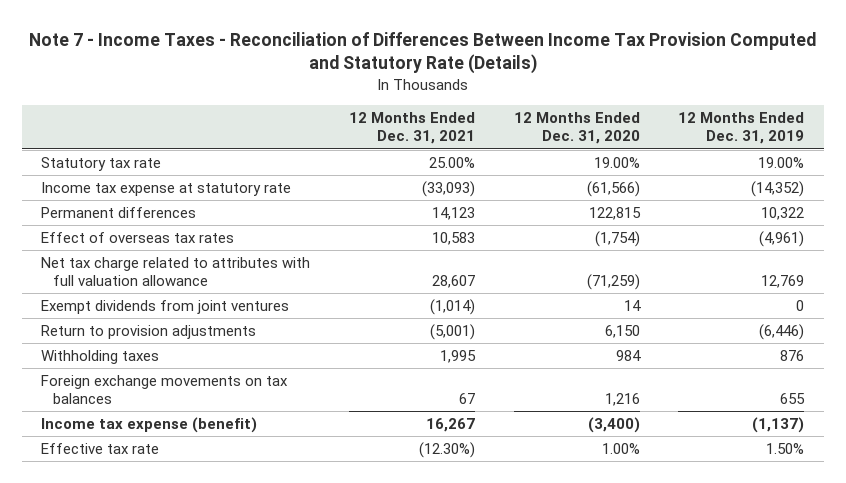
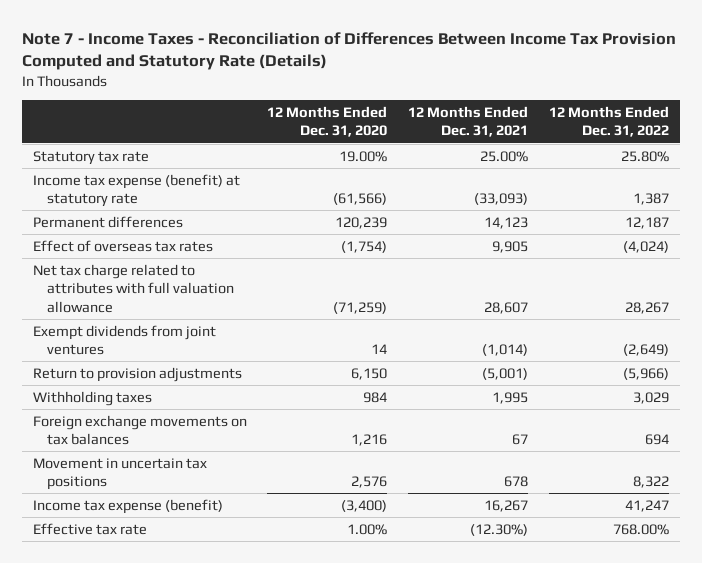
[678,112,805,145] 12 Months Ended Dec. 31, 2019 -> none
none -> [549,105,670,138] 12 Months Ended Dec. 31, 2022
[41,182,292,197] Income tax expense at statutory rate -> [32,173,240,208] Income tax expense (benefit) at statutory rate
[588,207,641,221] 122,815 -> [335,216,388,229] 120,239
[431,232,475,246] 10,583 -> [492,240,529,253] 9,905
none -> [32,457,207,491] Movement in uncertain tax positions

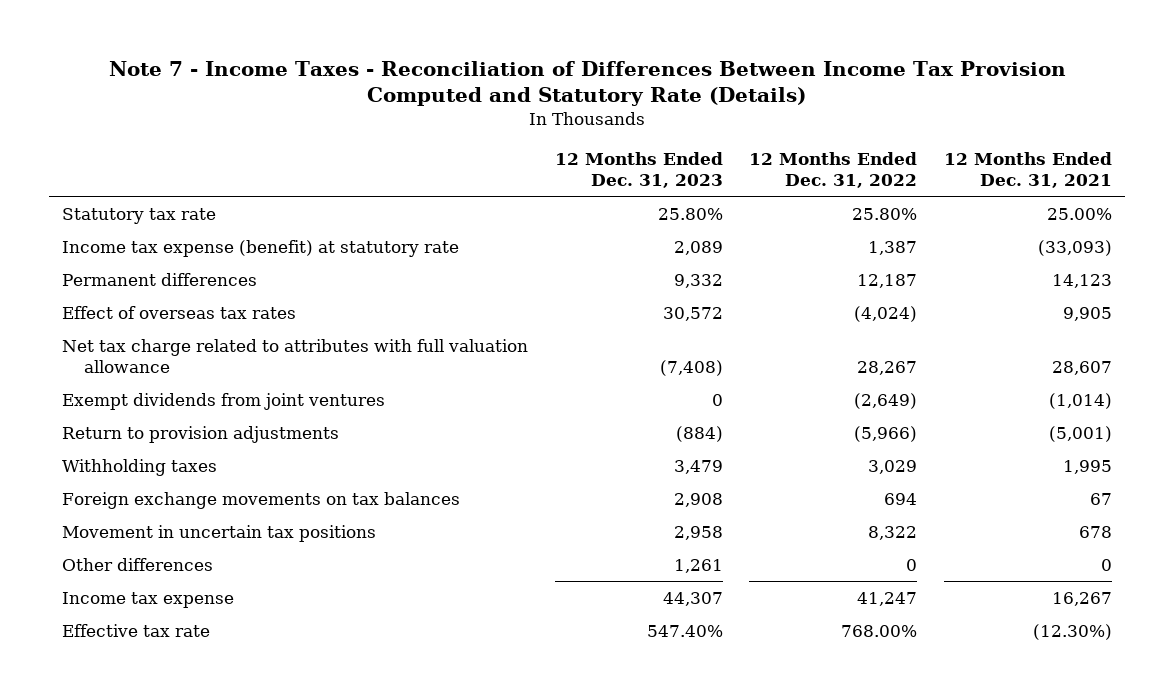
[267,105,388,138] 12 Months Ended Dec. 31, 2020 -> none
none -> [554,151,723,189] 12 Months Ended Dec. 31, 2023
none -> [62,557,214,571] Other differences
[32,498,223,514] Income tax expense (benefit) -> [62,591,235,608] Income tax expense

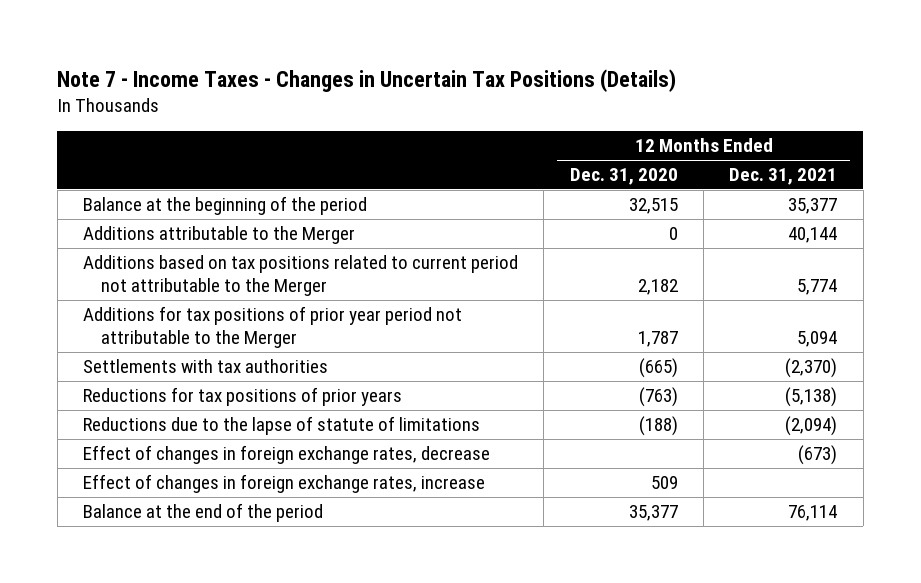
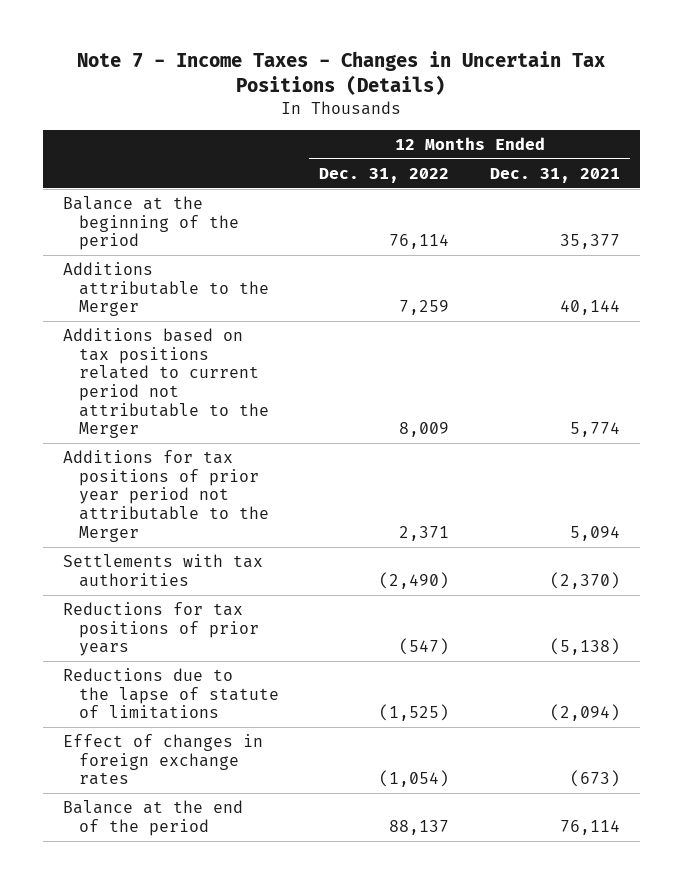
[569,168,678,186] Dec. 31, 2020 -> none
none -> [319,167,450,183] Dec. 31, 2022
[83,474,486,494] Effect of changes in foreign exchange rates, increase -> none
[83,445,491,465] Effect of changes in foreign exchange rates, decrease -> [62,734,263,786] Effect of changes in foreign exchange rates

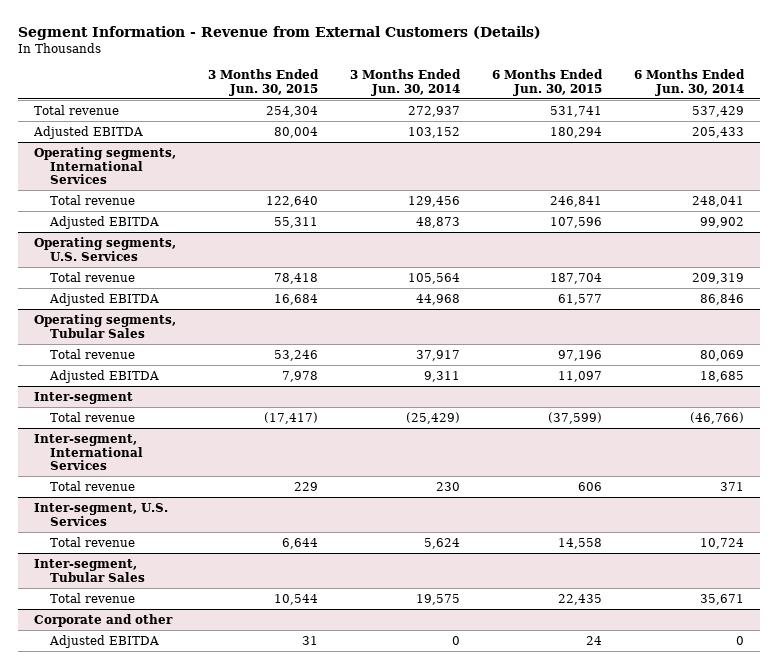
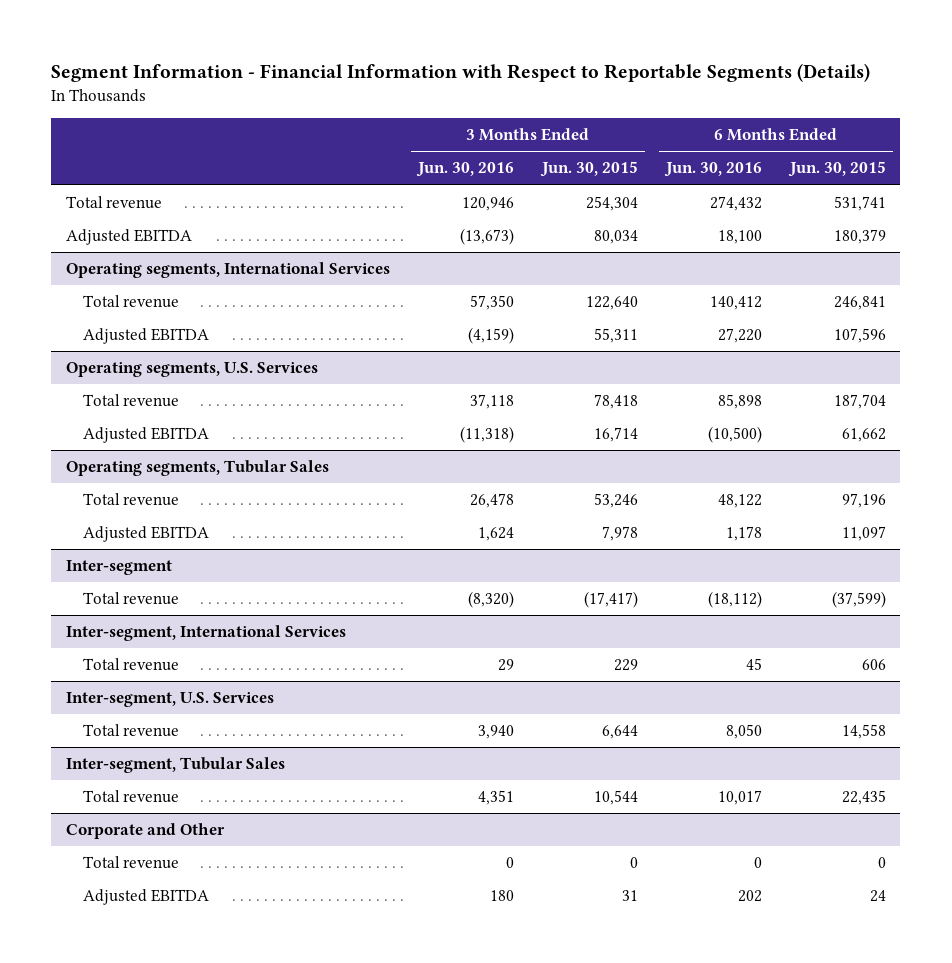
[18,25,542,40] Segment Information - Revenue from External Customers (Details) -> [51,62,871,82] Segment Information - Financial Information with Respect to Reportable Segments (Details)
[350,69,462,96] 3 Months Ended Jun. 30, 2014 -> none
[634,69,746,96] 6 Months Ended Jun. 30, 2014 -> none
none -> [415,162,514,178] Jun. 30, 2016
none -> [664,162,763,178] Jun. 30, 2016
[274,126,319,138] 80,004 -> [593,230,638,245] 80,034
[550,126,603,138] 180,294 -> [834,229,887,245] 180,379
[274,293,319,305] 16,684 -> [593,427,638,443] 16,714
[558,293,603,305] 61,577 -> [842,428,887,443] 61,662
[34,613,174,627] Corporate and other -> [65,823,225,840] Corporate and Other
none -> [83,856,180,870] Total revenue

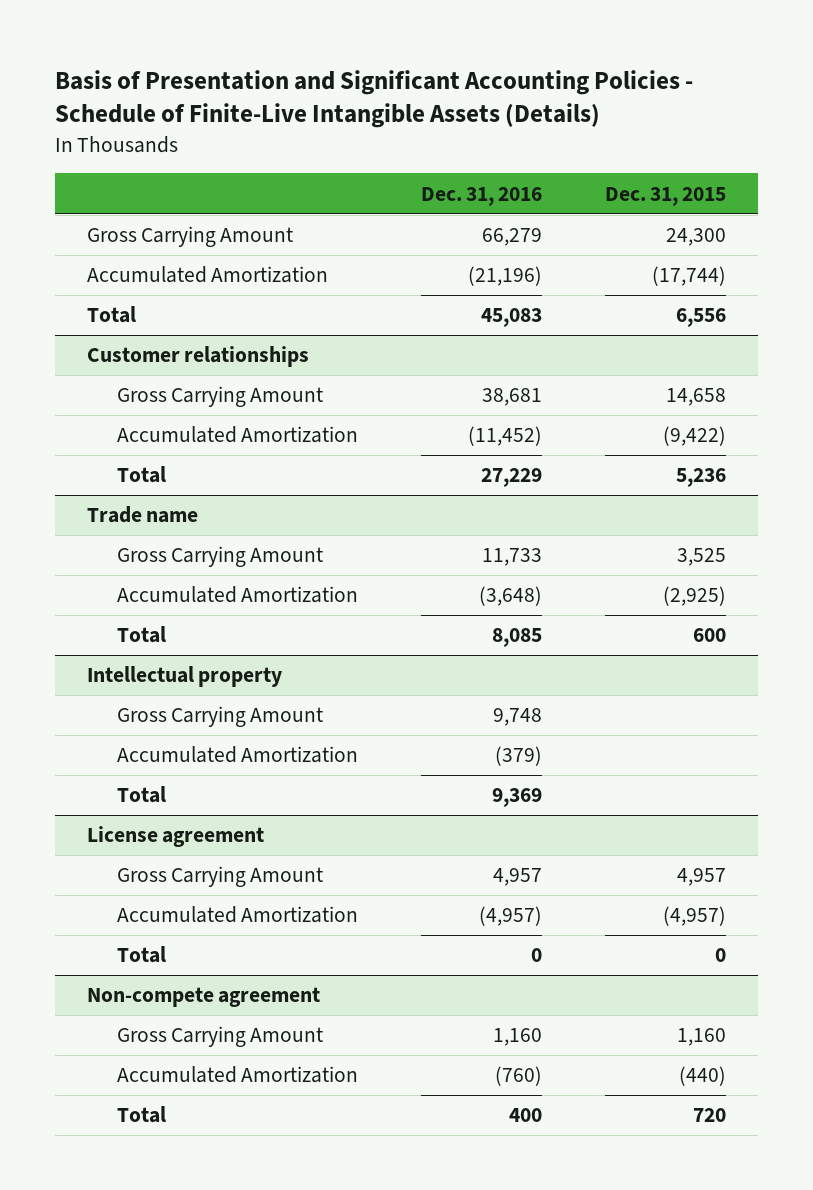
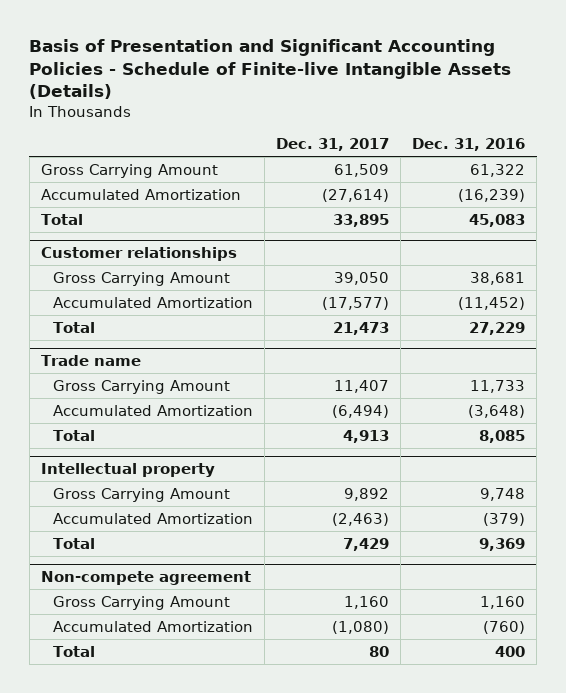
[55,69,694,129] Basis of Presentation and Significant Accounting Policies - Schedule of Finite-Live Intangible Assets (Details) -> [29,38,512,100] Basis of Presentation and Significant Accounting Policies - Schedule of Finite-live Intangible Assets (Details)
[605,186,727,206] Dec. 31, 2015 -> none
none -> [276,138,390,152] Dec. 31, 2017
[481,228,542,247] 66,279 -> [470,163,526,177] 61,322
[467,266,542,287] (21,196) -> [458,188,526,202] (16,239)
[86,826,264,848] License agreement -> none
[116,866,323,888] Gross Carrying Amount -> none
[116,906,358,924] Accumulated Amortization -> none
[116,946,166,964] Total -> none

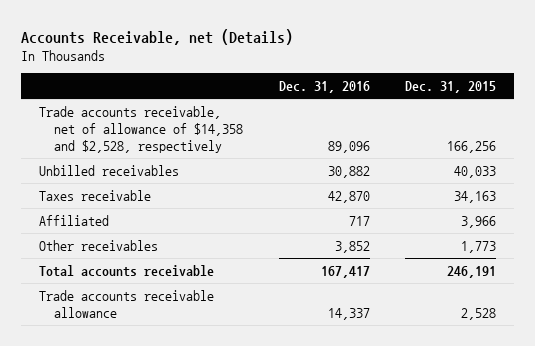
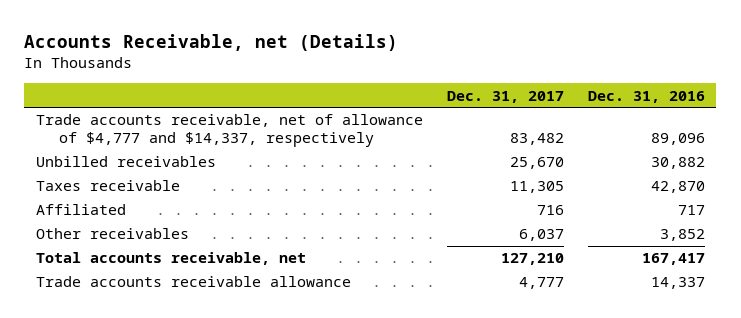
[405,81,497,94] Dec. 31, 2015 -> none
none -> [446,90,564,103] Dec. 31, 2017
[39,105,244,153] Trade accounts receivable, net of allowance of $14,358 and $2,528, respectively -> [36,114,424,148] Trade accounts receivable, net of allowance of $4,777 and $14,337, respectively
[39,264,215,277] Total accounts receivable -> [36,252,307,266] Total accounts receivable, net

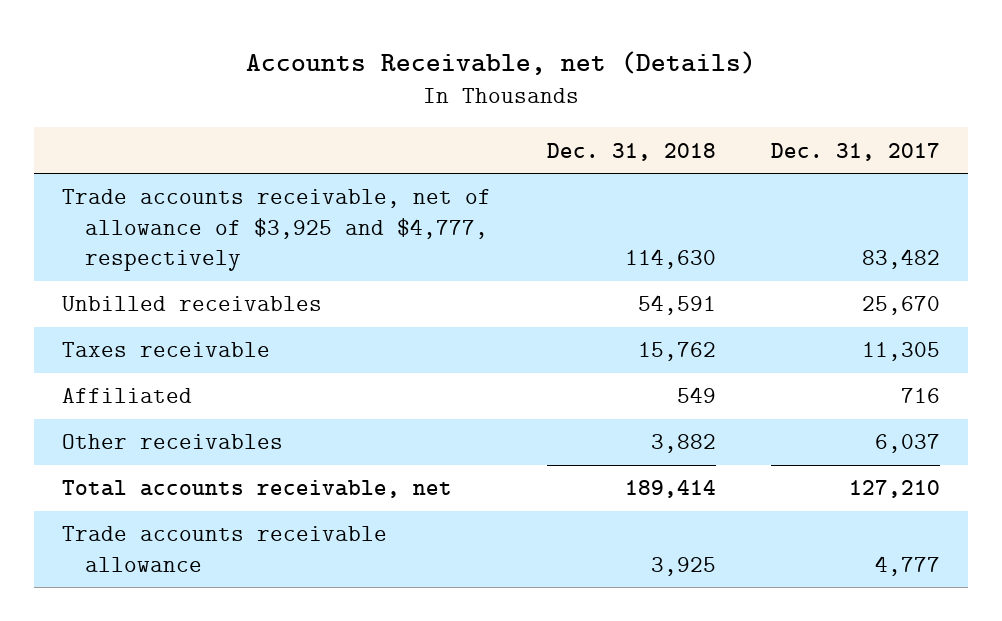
[587,90,705,103] Dec. 31, 2016 -> none
none -> [546,142,716,161] Dec. 31, 2018
[36,114,424,148] Trade accounts receivable, net of allowance of $4,777 and $14,337, respectively -> [61,189,491,271] Trade accounts receivable, net of allowance of $3,925 and $4,777, respectively

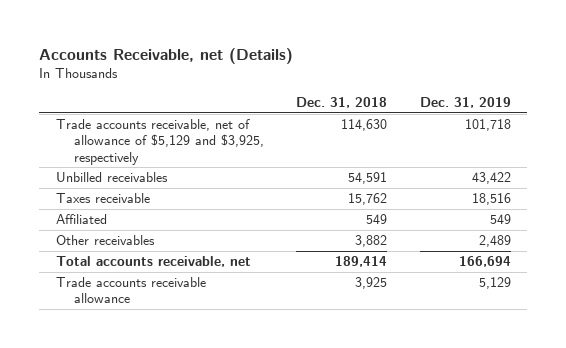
[771,142,941,161] Dec. 31, 2017 -> none
none -> [419,96,511,108] Dec. 31, 2019
[61,189,491,271] Trade accounts receivable, net of allowance of $3,925 and $4,777, respectively -> [55,119,264,165] Trade accounts receivable, net of allowance of $5,129 and $3,925, respectively

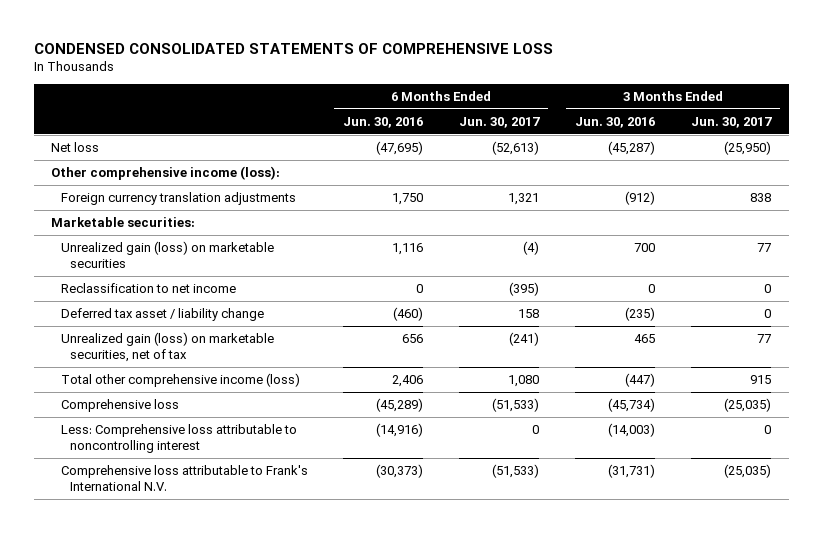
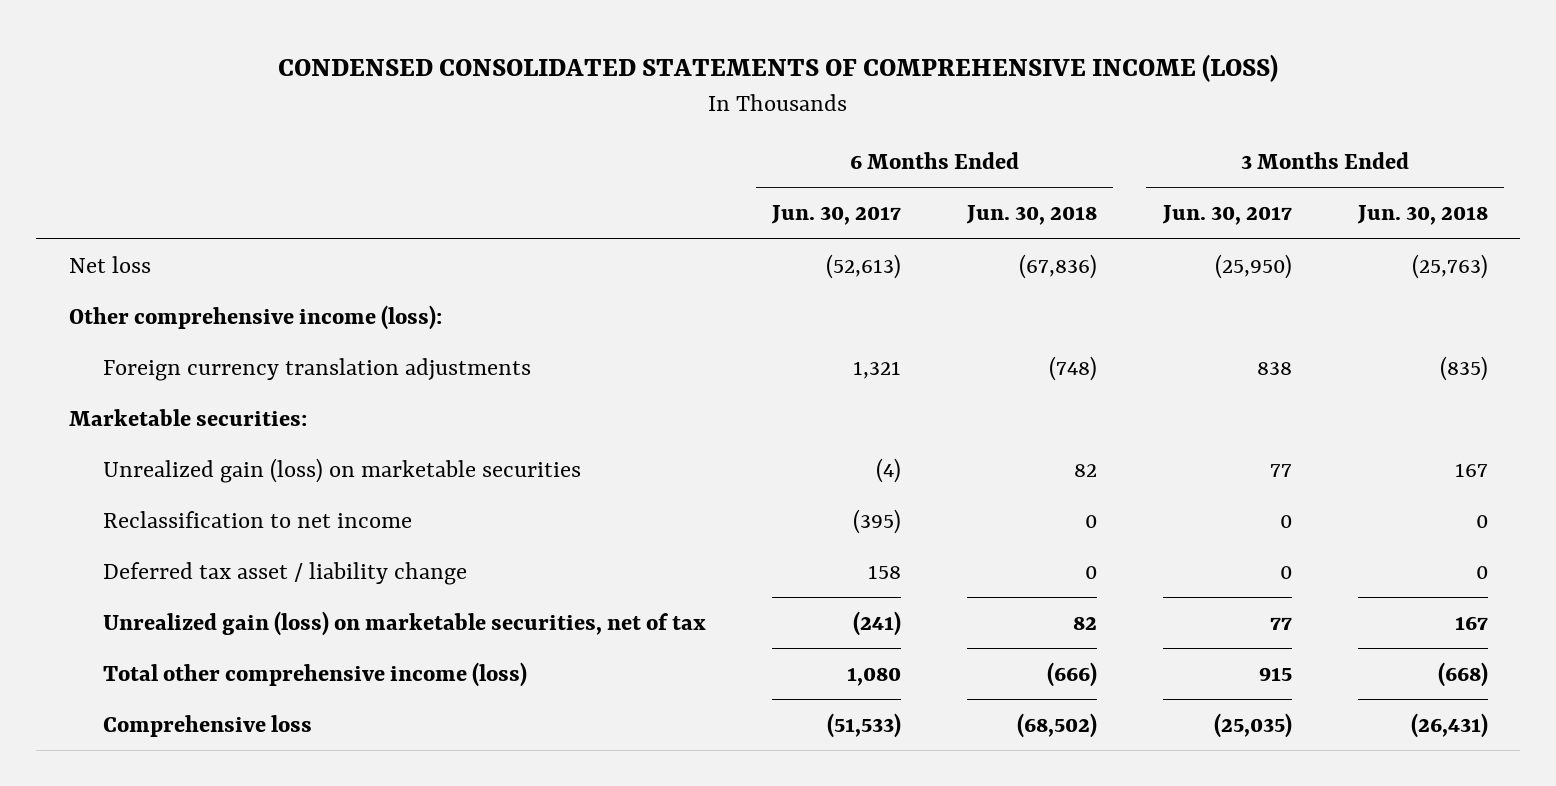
[33,42,553,54] CONDENSED CONSOLIDATED STATEMENTS OF COMPREHENSIVE LOSS -> [278,53,1279,82] CONDENSED CONSOLIDATED STATEMENTS OF COMPREHENSIVE INCOME (LOSS)
[343,117,424,129] Jun. 30, 2016 -> none
[575,117,656,129] Jun. 30, 2016 -> none
none -> [966,205,1098,226] Jun. 30, 2018
none -> [1356,205,1488,226] Jun. 30, 2018
[60,424,297,454] Less: Comprehensive loss attributable to noncontrolling interest -> none
[60,465,308,492] Comprehensive loss attributable to Frank's International N.V. -> none

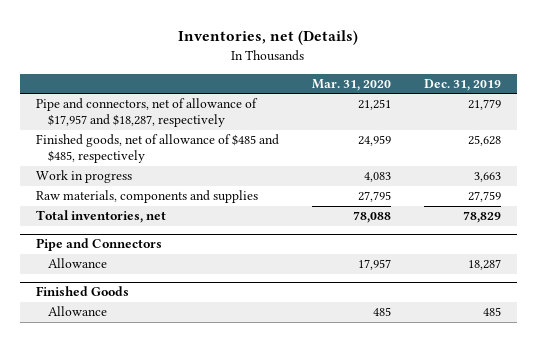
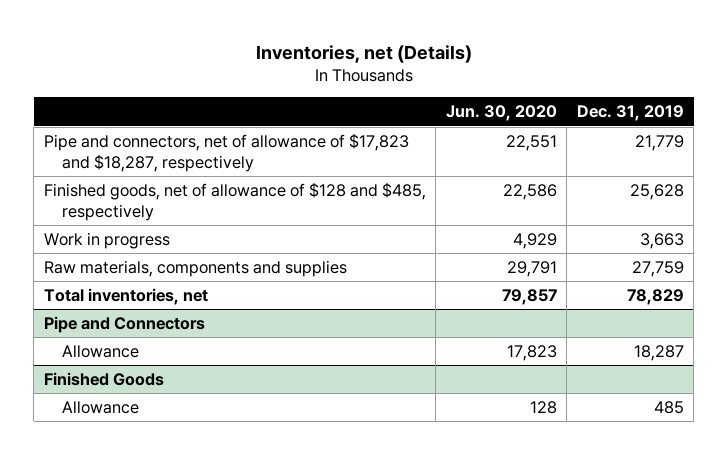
[311,78,391,91] Mar. 31, 2020 -> none
none -> [445,105,557,122] Jun. 30, 2020
[36,98,259,128] Pipe and connectors, net of allowance of $17,957 and $18,287, respectively -> [43,133,409,172] Pipe and connectors, net of allowance of $17,823 and $18,287, respectively
[36,134,280,164] Finished goods, net of allowance of $485 and $485, respectively -> [43,182,426,221] Finished goods, net of allowance of $128 and $485, respectively

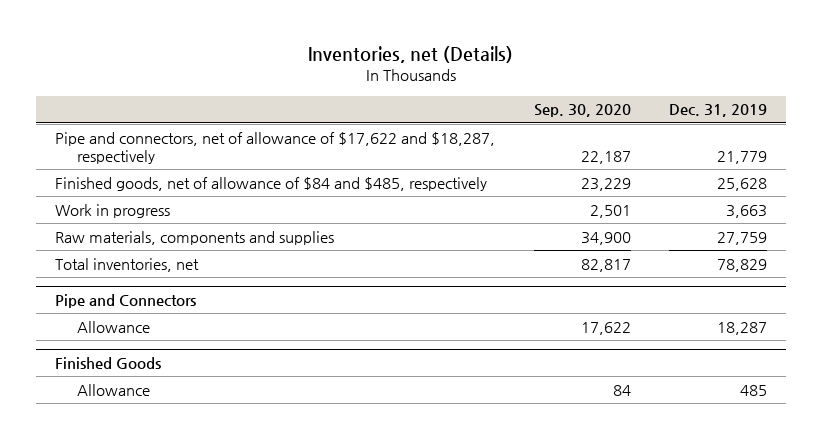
[445,105,557,122] Jun. 30, 2020 -> none
none -> [533,104,631,118] Sep. 30, 2020
[43,133,409,172] Pipe and connectors, net of allowance of $17,823 and $18,287, respectively -> [55,131,496,164] Pipe and connectors, net of allowance of $17,622 and $18,287, respectively
[43,182,426,221] Finished goods, net of allowance of $128 and $485, respectively -> [55,176,488,191] Finished goods, net of allowance of $84 and $485, respectively

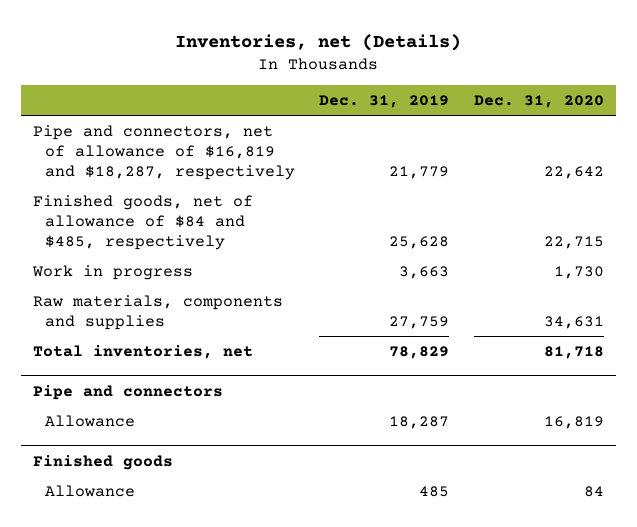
[533,104,631,118] Sep. 30, 2020 -> none
none -> [473,94,604,108] Dec. 31, 2020
[55,131,496,164] Pipe and connectors, net of allowance of $17,622 and $18,287, respectively -> [33,124,296,180] Pipe and connectors, net of allowance of $16,819 and $18,287, respectively
[55,293,197,308] Pipe and Connectors -> [33,384,224,400] Pipe and connectors
[55,356,162,369] Finished Goods -> [33,454,174,470] Finished goods

